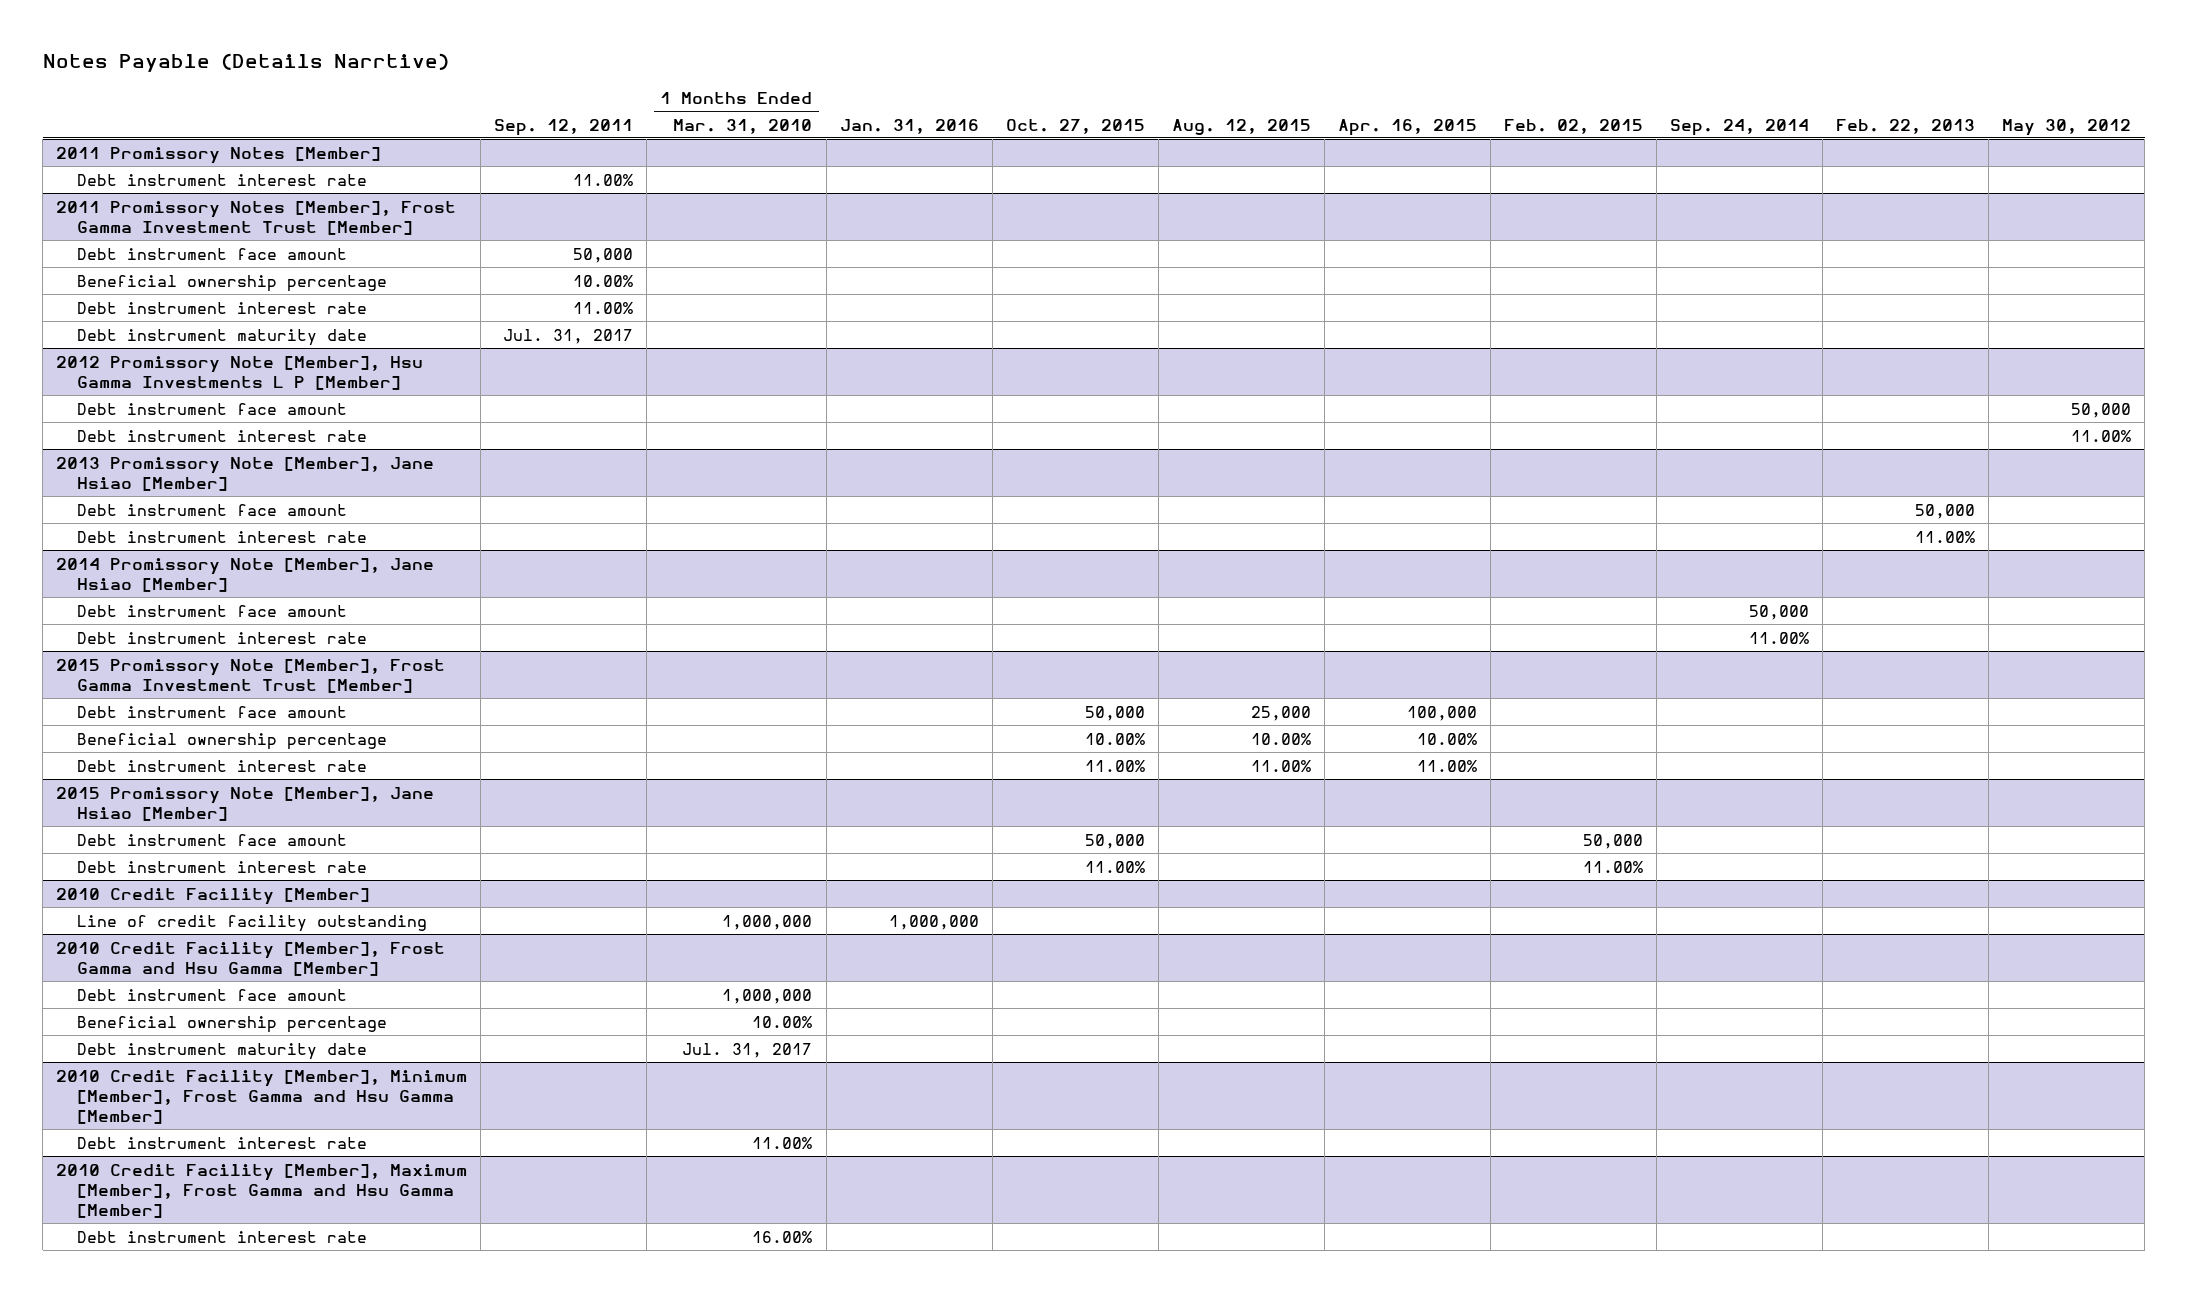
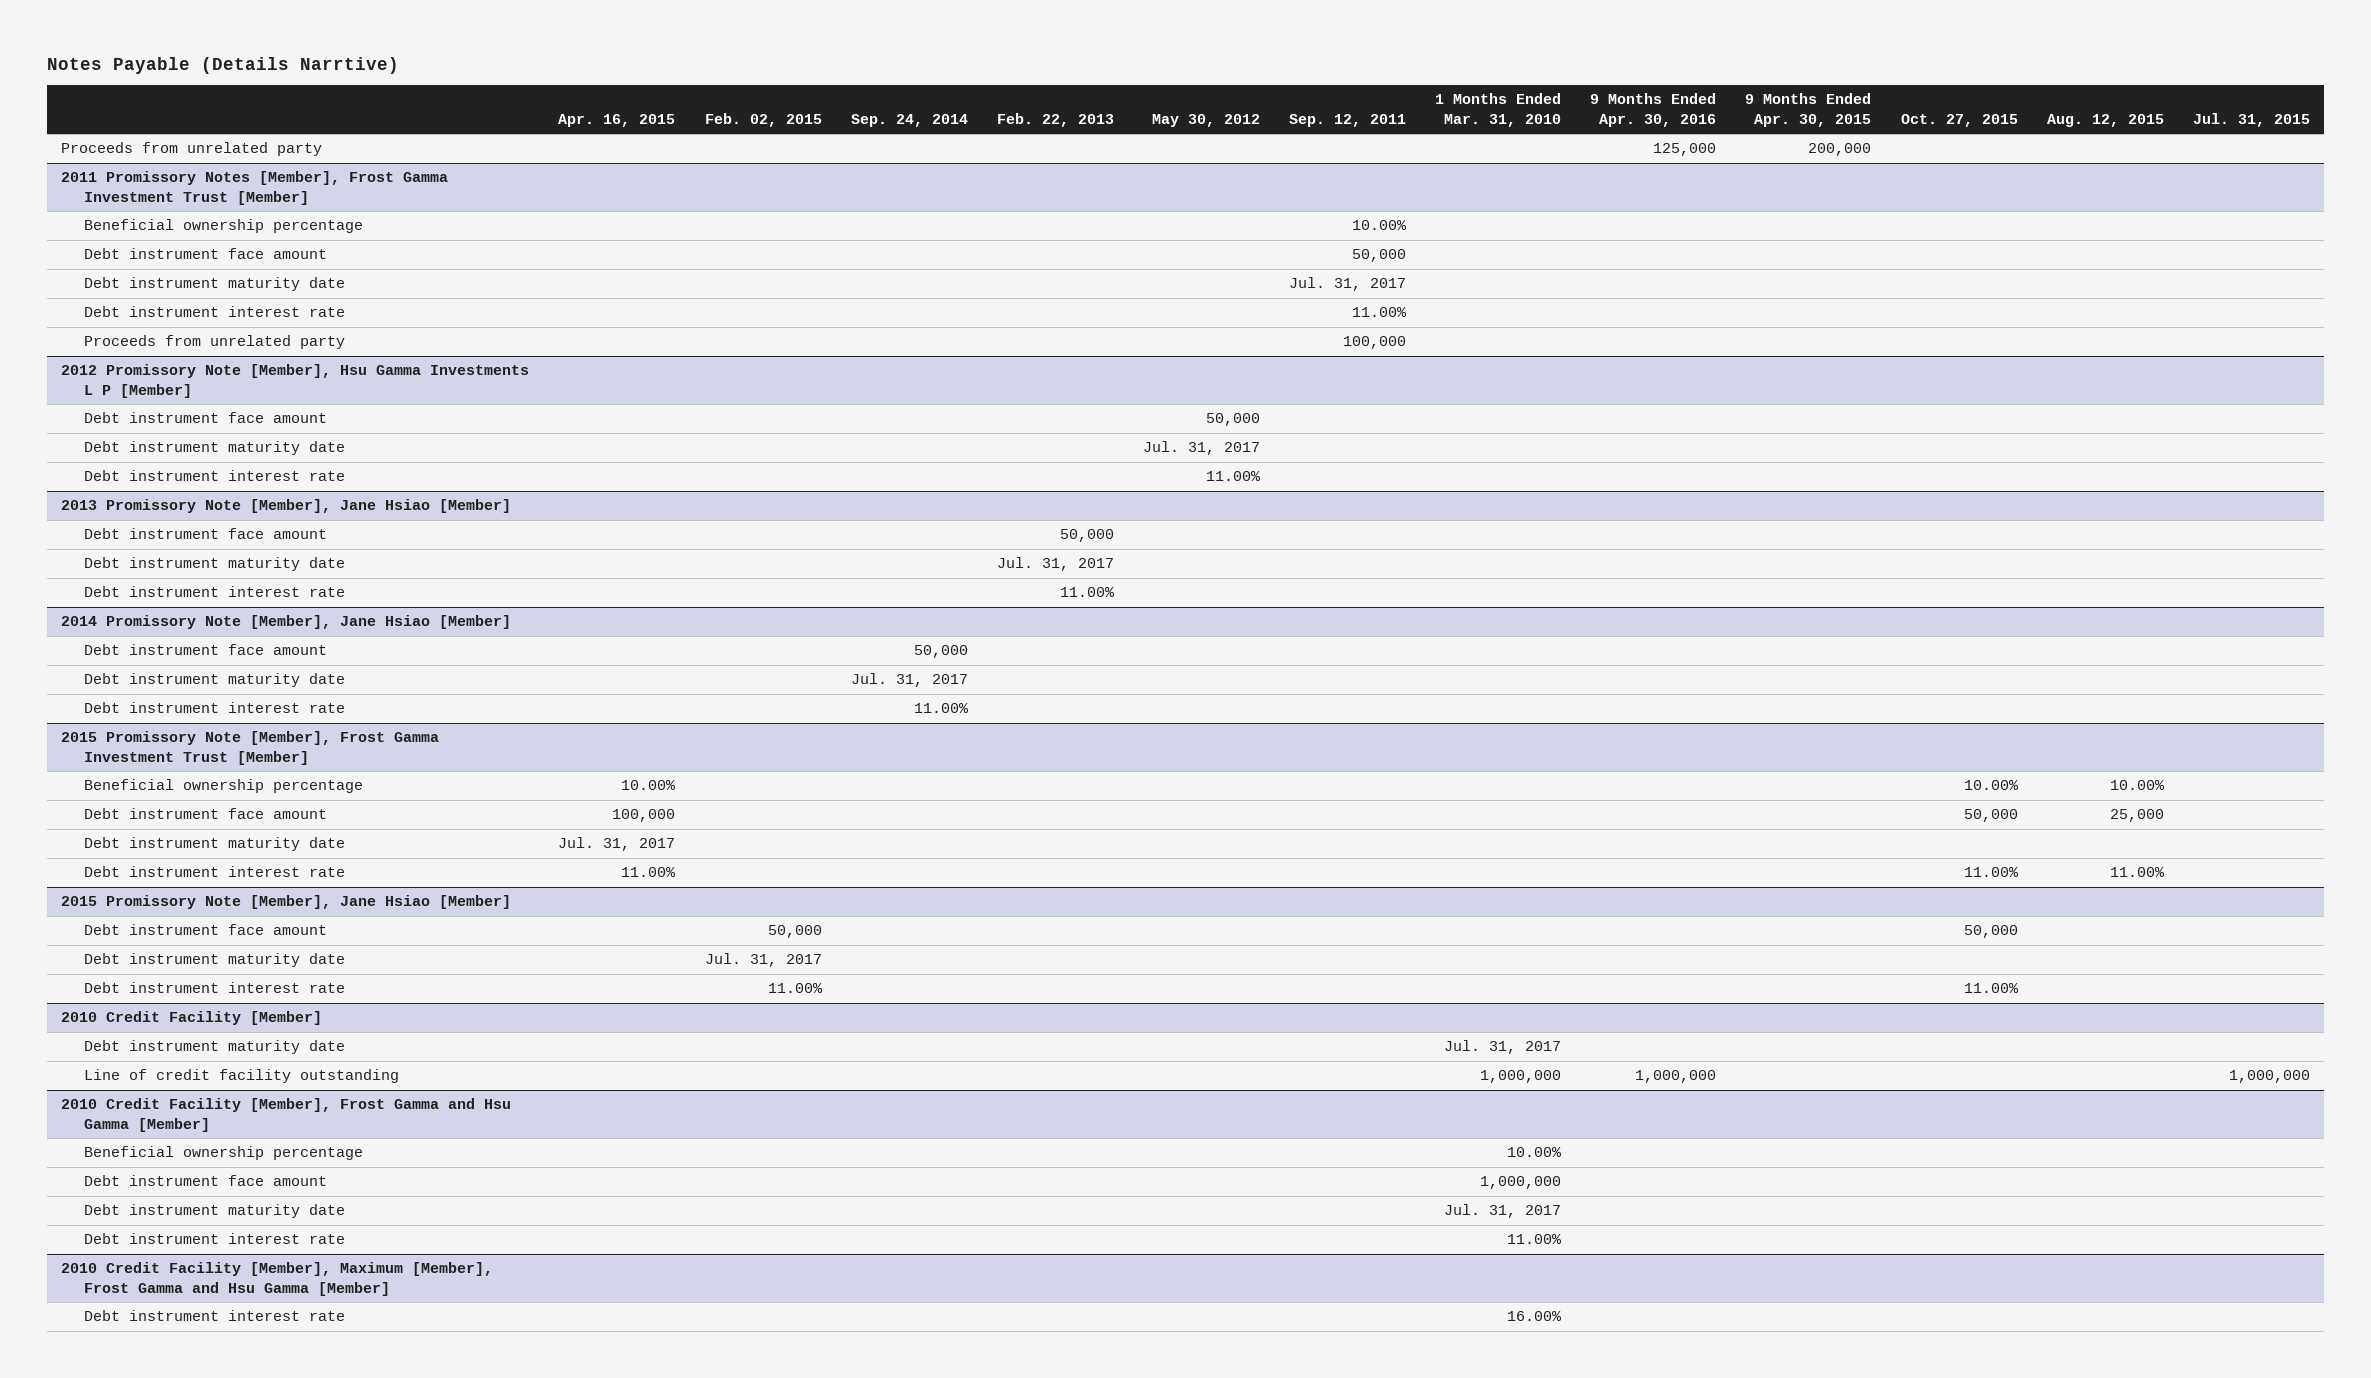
[839,118,979,134] Jan. 31, 2016 -> none
none -> [1590,93,1717,127] 9 Months Ended Apr. 30, 2016
none -> [1745,93,1872,127] 9 Months Ended Apr. 30, 2015
none -> [2192,112,2310,127] Jul. 31, 2015
[56,146,382,164] 2011 Promissory Notes [Member] -> none
[76,173,367,186] Debt instrument interest rate -> none
none -> [61,142,323,157] Proceeds from unrelated party
[76,247,347,260] Debt instrument face amount -> [84,248,328,260] Debt instrument face amount
[76,301,367,314] Debt instrument interest rate -> [84,306,346,318] Debt instrument interest rate
none -> [84,335,346,350] Proceeds from unrelated party
none -> [84,441,346,456] Debt instrument maturity date
none -> [84,557,346,572] Debt instrument maturity date
none -> [84,673,346,688] Debt instrument maturity date
[76,705,347,718] Debt instrument face amount -> [84,808,328,820] Debt instrument face amount
none -> [84,837,346,852] Debt instrument maturity date
none -> [84,953,346,968] Debt instrument maturity date
none -> [84,1040,346,1055] Debt instrument maturity date
[76,988,347,1001] Debt instrument face amount -> [84,1175,328,1187] Debt instrument face amount
[56,1069,468,1124] 2010 Credit Facility [Member], Minimum [Member], Frost Gamma and Hsu Gamma [Member] -> none
[76,1136,367,1149] Debt instrument interest rate -> none
none -> [84,1233,346,1245] Debt instrument interest rate

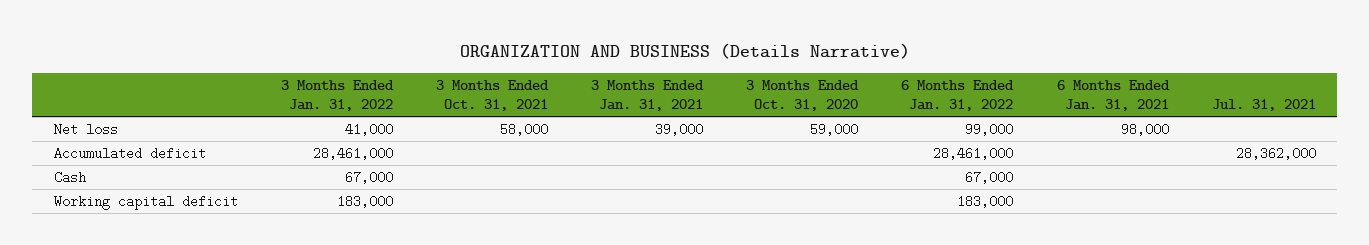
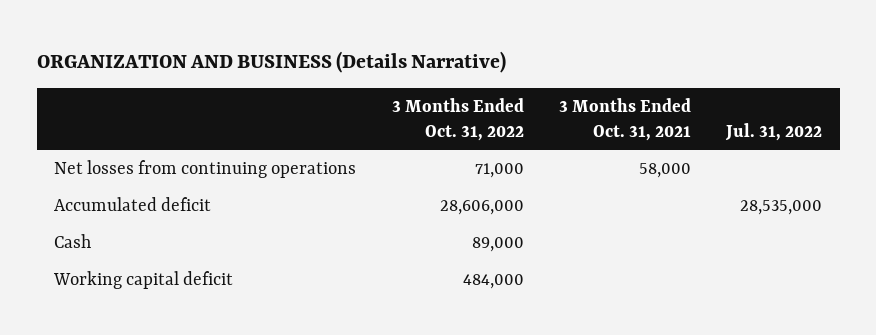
[280,79,394,111] 3 Months Ended Jan. 31, 2022 -> none
[591,79,705,111] 3 Months Ended Jan. 31, 2021 -> none
[746,79,860,111] 3 Months Ended Oct. 31, 2020 -> none
[901,79,1015,111] 6 Months Ended Jan. 31, 2022 -> none
[1056,79,1170,111] 6 Months Ended Jan. 31, 2021 -> none
[1211,98,1316,111] Jul. 31, 2021 -> none
none -> [391,98,524,141] 3 Months Ended Oct. 31, 2022
none -> [725,122,823,141] Jul. 31, 2022
[53,122,118,136] Net loss -> none
none -> [54,160,357,179] Net losses from continuing operations

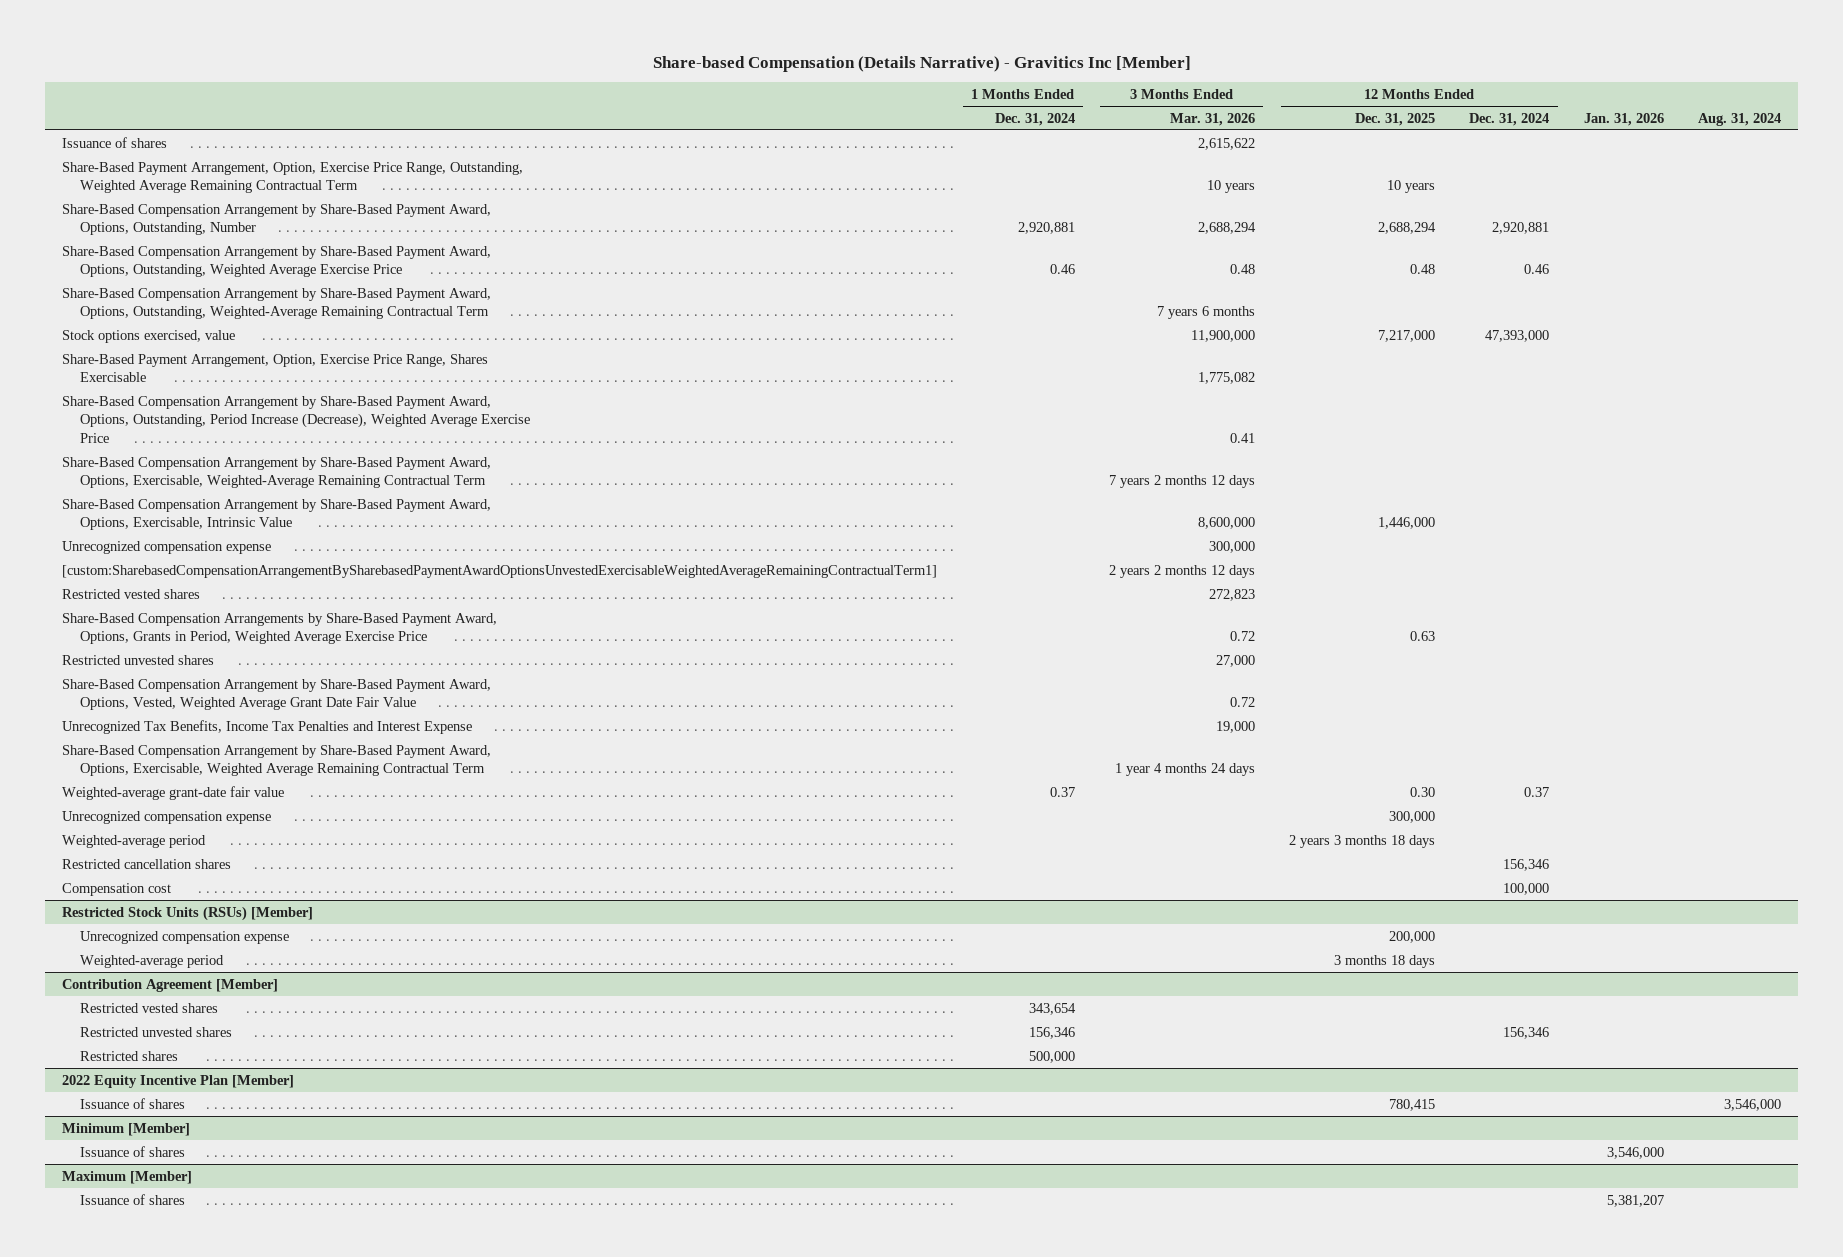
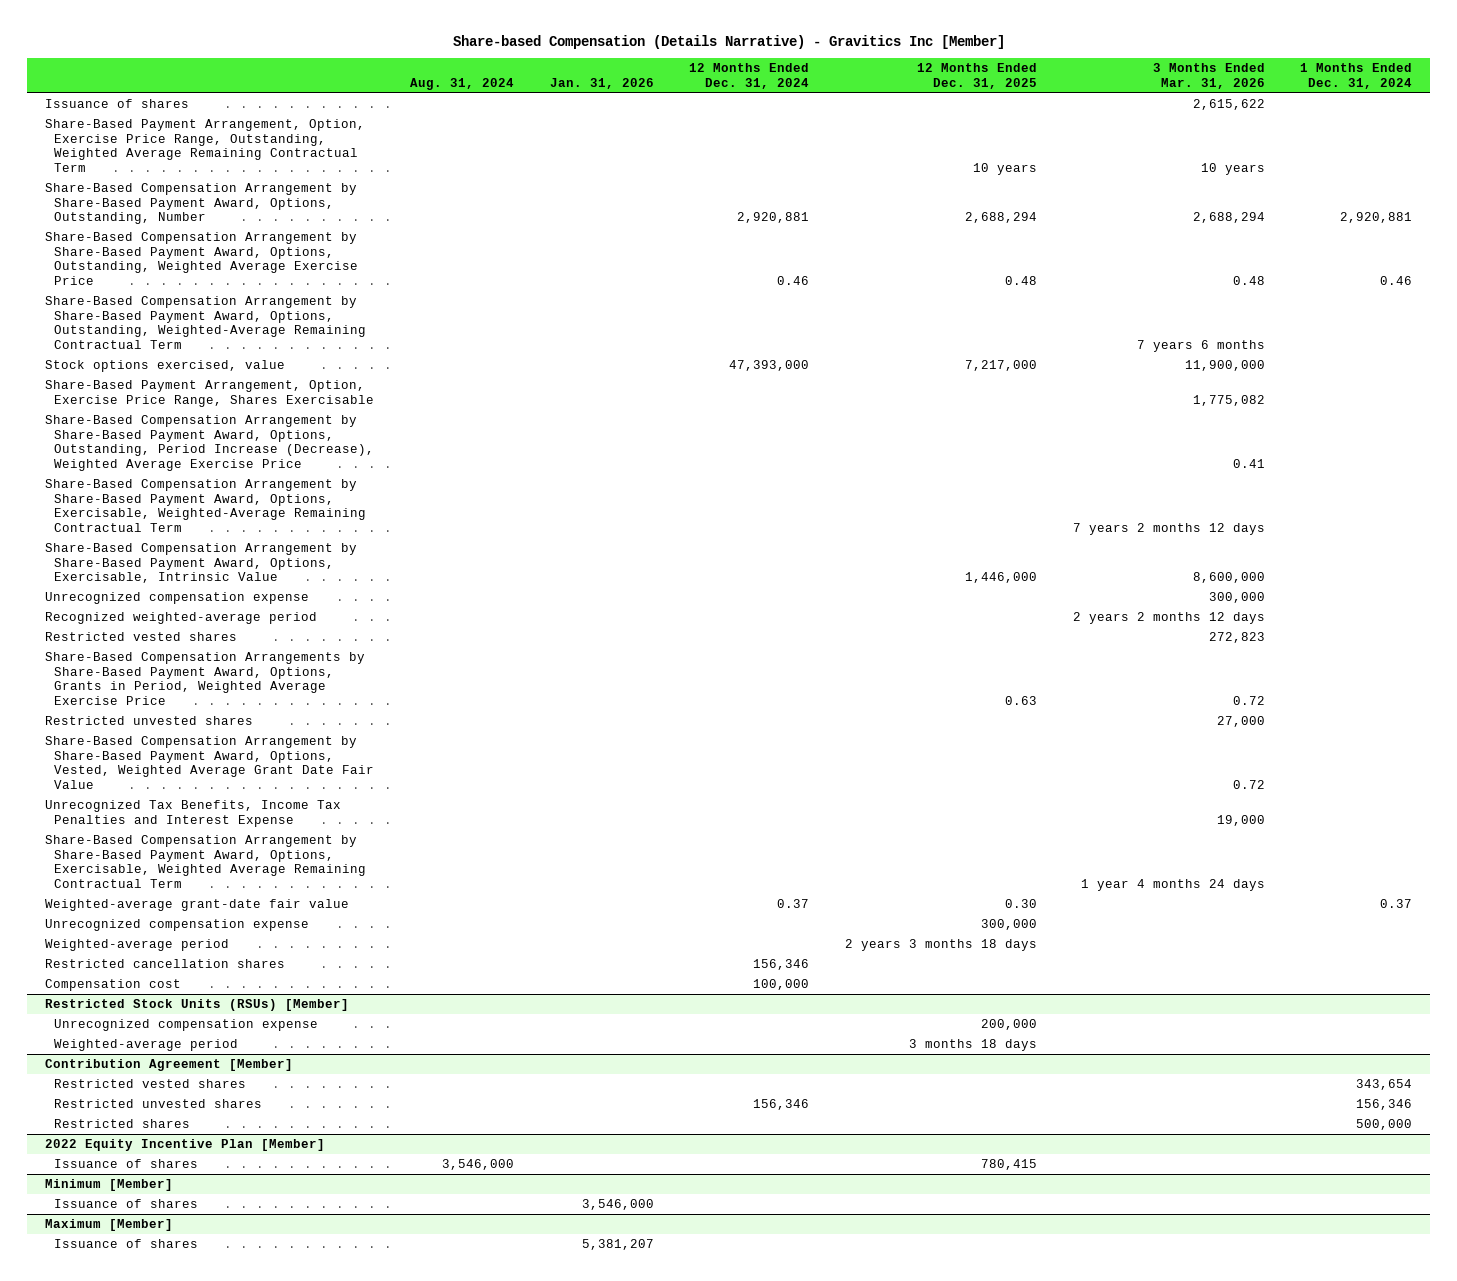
[62,564,938,578] [custom:SharebasedCompensationArrangementBySharebasedPaymentAwardOptionsUnvestedExercisableWeightedAverageRemainingContractualTerm1] -> [44,612,317,625] Recognized weighted-average period

